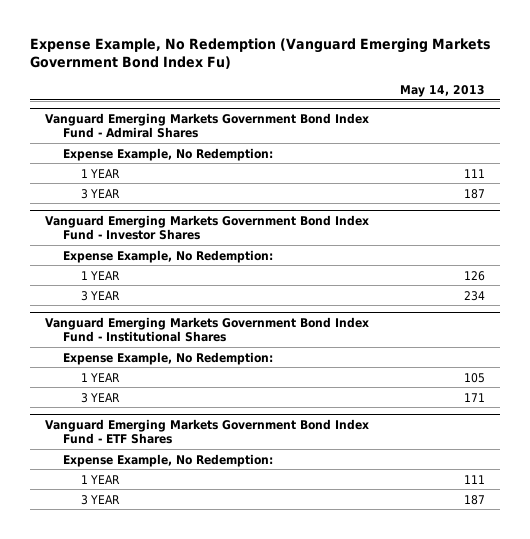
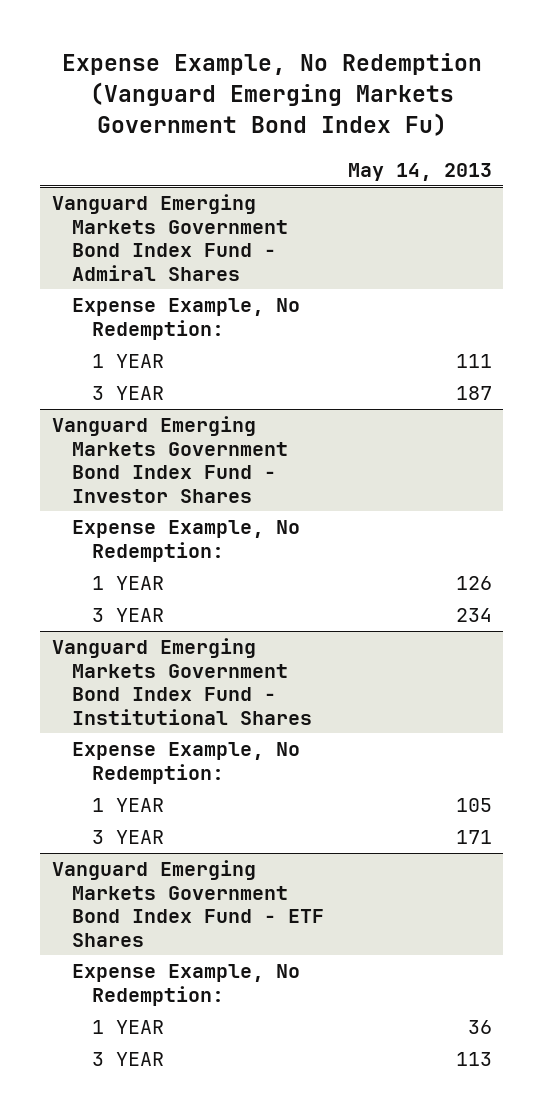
[463,474,485,484] 111 -> [467,1020,492,1035] 36
[463,494,485,505] 187 -> [455,1052,492,1067] 113

